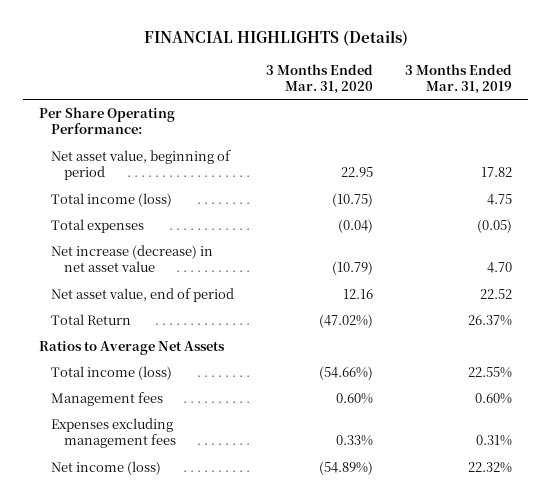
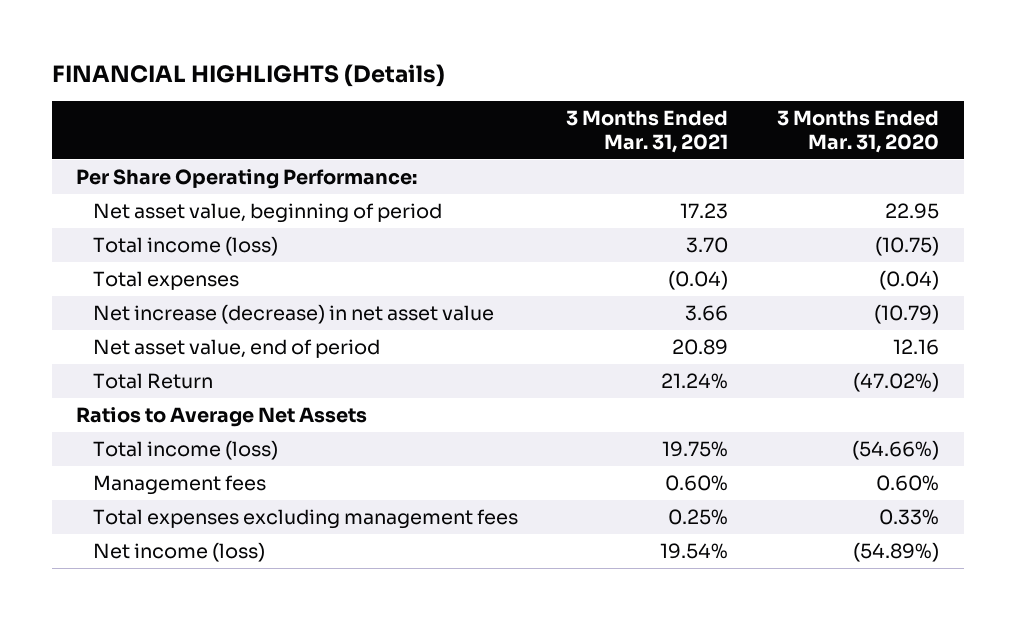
[405,63,513,94] 3 Months Ended Mar. 31, 2019 -> none
none -> [566,110,729,153] 3 Months Ended Mar. 31, 2021
[51,418,176,449] Expenses excluding management fees -> [92,508,518,529] Total expenses excluding management fees

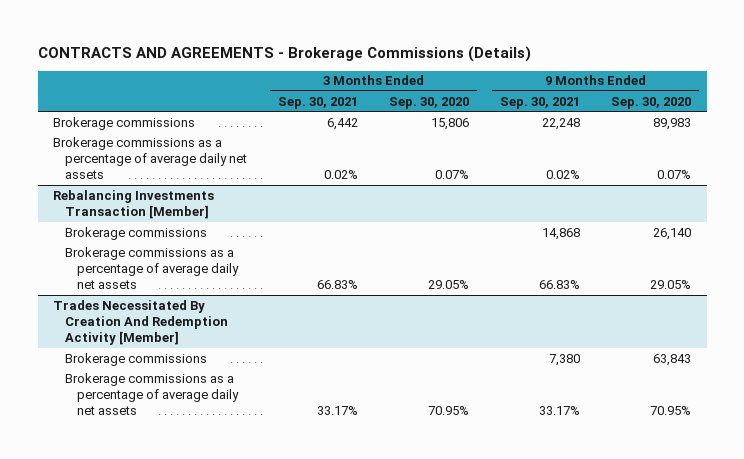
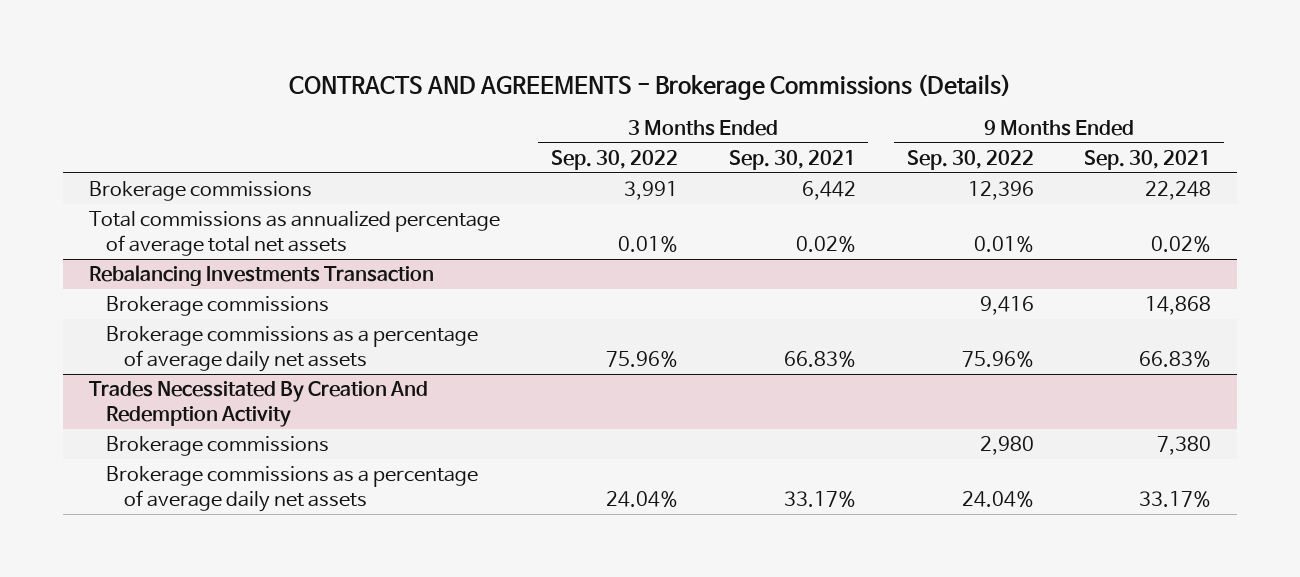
[389,96,470,109] Sep. 30, 2020 -> none
[611,96,692,109] Sep. 30, 2020 -> none
none -> [550,149,678,170] Sep. 30, 2022
none -> [906,149,1034,170] Sep. 30, 2022
[53,136,248,180] Brokerage commissions as a percentage of average daily net assets -> [88,211,500,256] Total commissions as annualized percentage of average total net assets
[53,189,215,220] Rebalancing Investments Transaction [Member] -> [88,265,434,287] Rebalancing Investments Transaction
[53,299,229,346] Trades Necessitated By Creation And Redemption Activity [Member] -> [88,381,428,427] Trades Necessitated By Creation And Redemption Activity

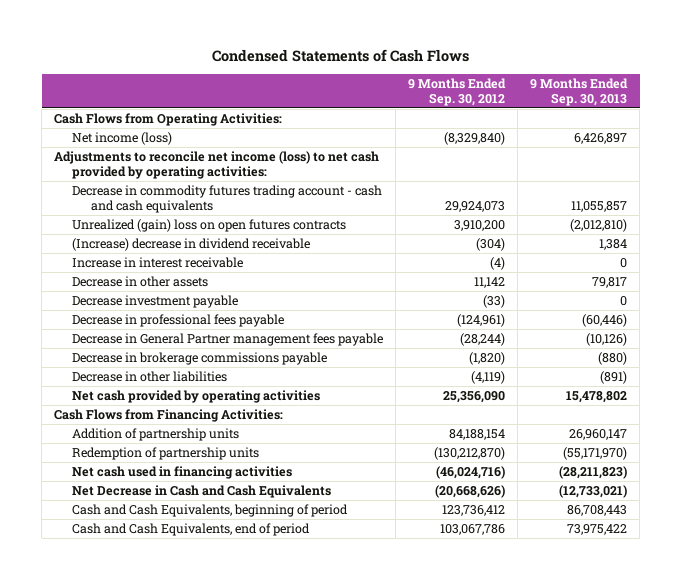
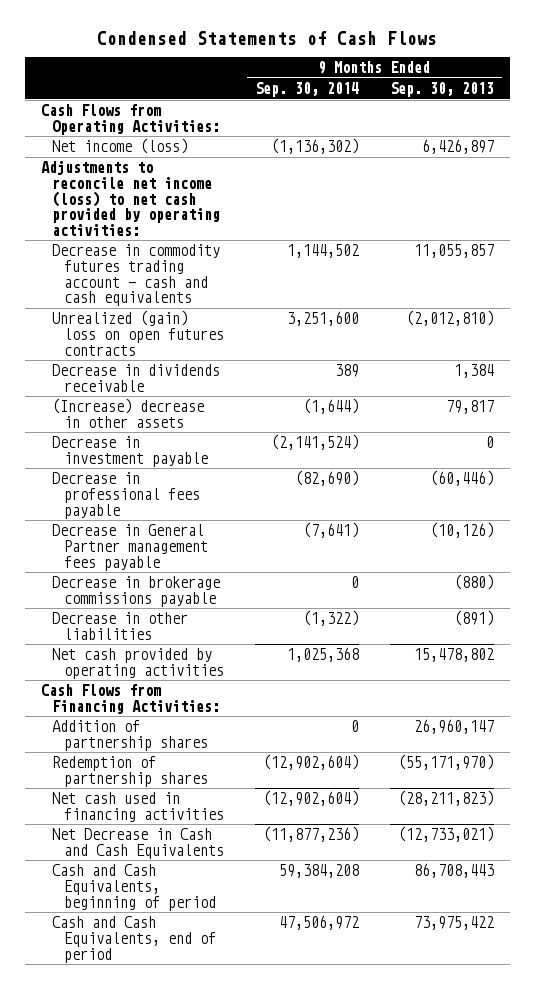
[408,77,507,106] 9 Months Ended Sep. 30, 2012 -> none
none -> [254,81,359,97] Sep. 30, 2014
[72,257,244,269] Increase in interest receivable -> none
[72,238,311,252] (Increase) decrease in dividend receivable -> [52,364,221,392] Decrease in dividends receivable
[72,276,209,288] Decrease in other assets -> [52,398,205,428] (Increase) decrease in other assets
[72,295,239,309] Decrease investment payable -> [52,436,208,467] Decrease in investment payable
[72,428,240,442] Addition of partnership units -> [52,720,208,751] Addition of partnership shares
[72,447,260,461] Redemption of partnership units -> [52,756,208,787] Redemption of partnership shares

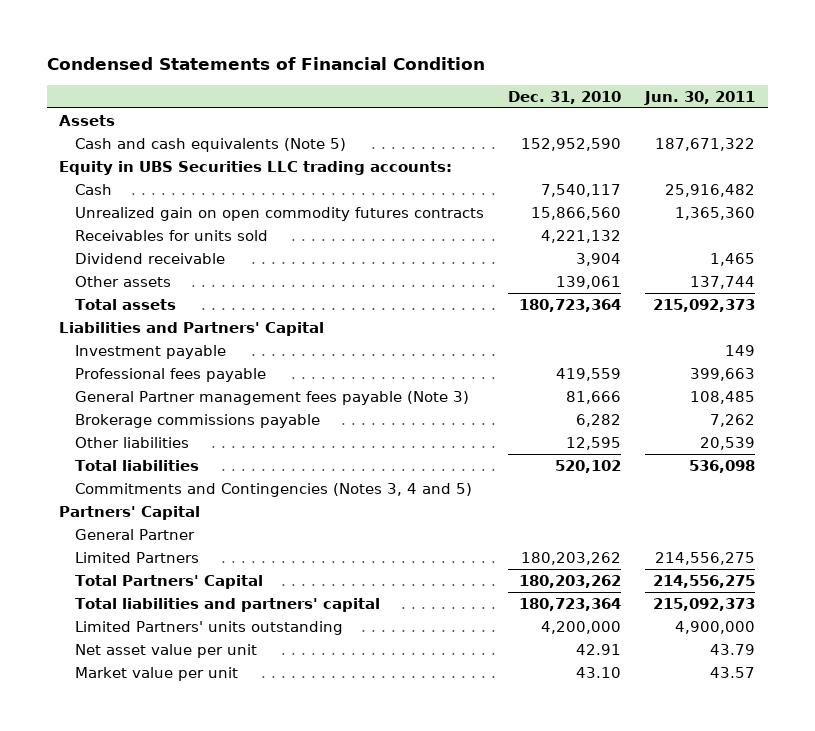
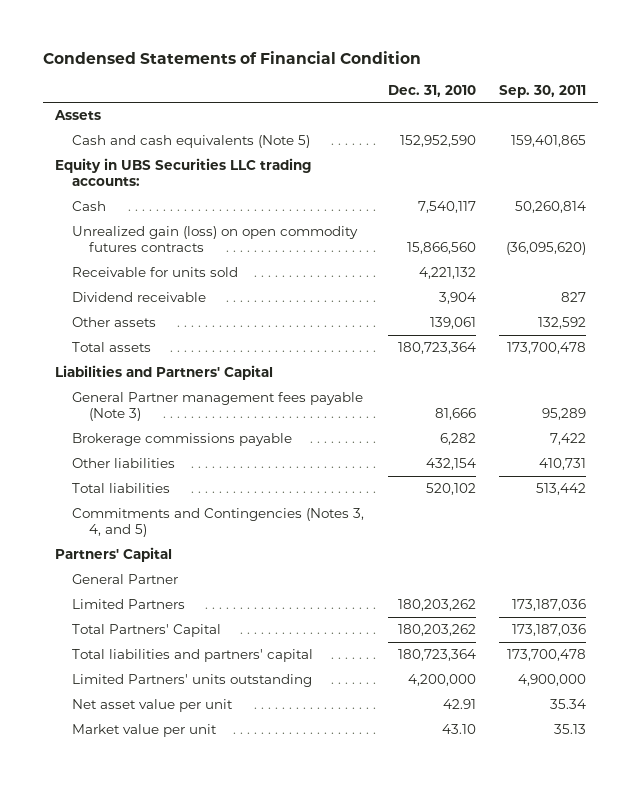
[644,90,756,105] Jun. 30, 2011 -> none
none -> [498,84,586,98] Sep. 30, 2011
[74,206,484,221] Unrealized gain on open commodity futures contracts -> [72,226,359,253] Unrealized gain (loss) on open commodity futures contracts
[74,229,268,241] Receivables for units sold -> [72,267,239,278] Receivable for units sold
[74,344,226,359] Investment payable -> none
[74,367,266,382] Professional fees payable -> none
[565,436,621,450] 12,595 -> [425,458,476,471] 432,154
[74,482,472,497] Commitments and Contingencies (Notes 3, 4 and 5) -> [72,508,365,538] Commitments and Contingencies (Notes 3, 4, and 5)

